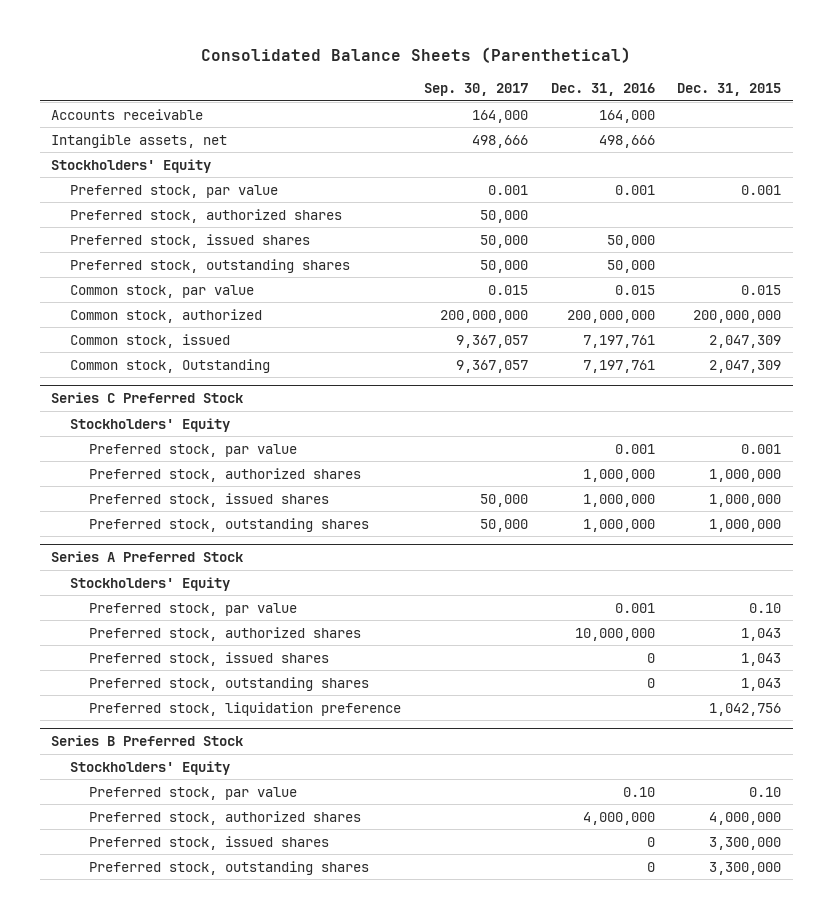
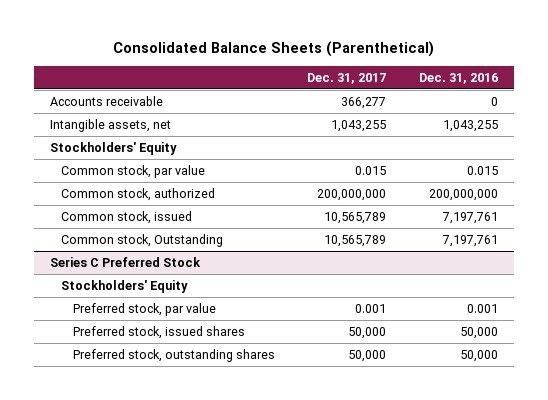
[423,83,528,97] Sep. 30, 2017 -> none
[677,83,782,97] Dec. 31, 2015 -> none
none -> [307,72,387,84] Dec. 31, 2017
[598,109,655,123] 164,000 -> [490,96,498,106] 0
[598,134,655,148] 498,666 -> [442,119,498,132] 1,043,255
[69,184,278,198] Preferred stock, par value -> none
[69,208,342,223] Preferred stock, authorized shares -> none
[69,233,310,248] Preferred stock, issued shares -> none
[69,258,350,273] Preferred stock, outstanding shares -> none
[88,467,361,482] Preferred stock, authorized shares -> none
[51,551,244,563] Series A Preferred Stock -> none
[69,576,230,591] Stockholders' Equity -> none
[88,602,297,616] Preferred stock, par value -> none
[88,626,361,641] Preferred stock, authorized shares -> none
[88,651,329,666] Preferred stock, issued shares -> none
[88,676,369,691] Preferred stock, outstanding shares -> none
[88,701,401,716] Preferred stock, liquidation preference -> none
[51,735,244,747] Series B Preferred Stock -> none
[69,760,230,775] Stockholders' Equity -> none
[88,786,297,800] Preferred stock, par value -> none
[88,810,361,825] Preferred stock, authorized shares -> none
[88,835,329,850] Preferred stock, issued shares -> none
[88,860,369,875] Preferred stock, outstanding shares -> none
[582,493,655,507] 1,000,000 -> [459,326,498,339] 50,000
[582,518,655,532] 1,000,000 -> [459,349,498,362] 50,000

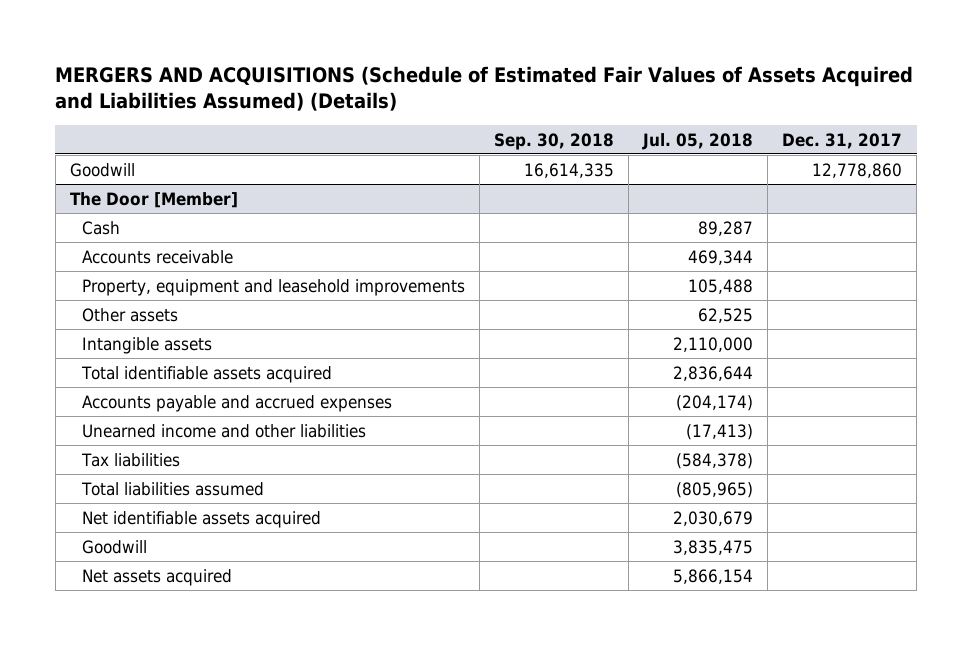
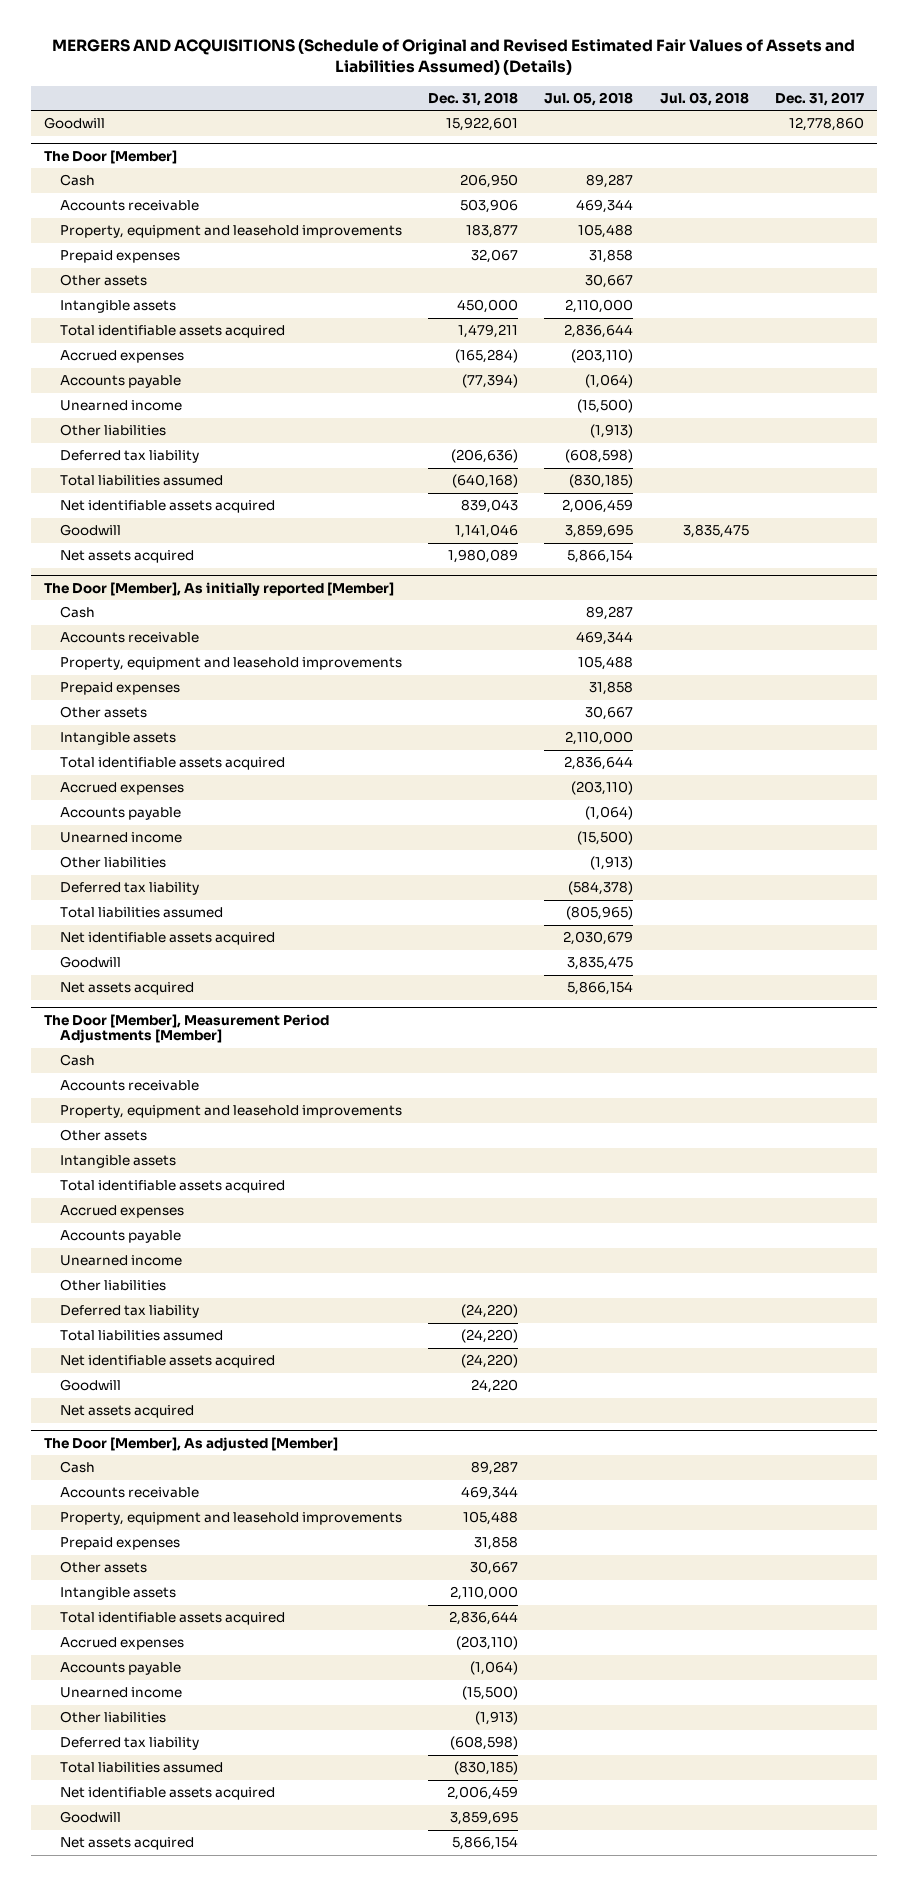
[55,65,914,111] MERGERS AND ACQUISITIONS (Schedule of Estimated Fair Values of Assets Acquired and Liabilities Assumed) (Details) -> [51,38,855,76] MERGERS AND ACQUISITIONS (Schedule of Original and Revised Estimated Fair Values of Assets and Liabilities Assumed) (Details)
[494,132,615,150] Sep. 30, 2018 -> none
none -> [428,91,519,106] Dec. 31, 2018
none -> [659,91,749,106] Jul. 03, 2018
none -> [59,250,180,264] Prepaid expenses
[698,307,754,323] 62,525 -> [585,274,634,289] 30,667
none -> [59,350,184,364] Accrued expenses
[81,394,392,412] Accounts payable and accrued expenses -> [59,375,181,389] Accounts payable
[676,394,754,411] (204,174) -> [585,374,634,389] (1,064)
none -> [59,400,182,412] Unearned income
[81,423,366,438] Unearned income and other liabilities -> [59,424,166,437] Other liabilities
[686,423,754,440] (17,413) -> [590,424,634,439] (1,913)
[80,452,180,467] Tax liabilities -> [59,450,199,464] Deferred tax liability
[676,452,754,469] (584,378) -> [565,449,634,464] (608,598)
none -> [59,475,223,487] Total liabilities assumed
none -> [59,500,275,514] Net identifiable assets acquired
none -> [59,524,121,537] Goodwill
none -> [59,550,194,564] Net assets acquired
none -> [43,581,394,596] The Door [Member], As initially reported [Member]
none -> [59,606,95,619] Cash
none -> [59,632,199,644] Accounts receivable
none -> [59,657,402,671] Property, equipment and leasehold improvements
none -> [59,682,180,696] Prepaid expenses
none -> [59,706,147,719] Other assets
none -> [59,732,176,746] Intangible assets
none -> [59,757,285,771] Total identifiable assets acquired
none -> [59,782,184,796] Accrued expenses
none -> [59,807,181,821] Accounts payable
none -> [59,832,182,844] Unearned income
none -> [59,856,166,869] Other liabilities
none -> [59,882,199,896] Deferred tax liability
none -> [43,1013,329,1044] The Door [Member], Measurement Period Adjustments [Member]
none -> [59,1054,95,1067] Cash
none -> [59,1080,199,1092] Accounts receivable
none -> [59,1105,402,1119] Property, equipment and leasehold improvements
none -> [59,1129,147,1142] Other assets
none -> [59,1155,176,1169] Intangible assets
none -> [59,1180,285,1194] Total identifiable assets acquired
none -> [59,1205,184,1219] Accrued expenses
none -> [59,1230,181,1244] Accounts payable
none -> [59,1255,182,1267] Unearned income
none -> [59,1279,166,1292] Other liabilities
none -> [59,1305,199,1319] Deferred tax liability
none -> [59,1330,223,1342] Total liabilities assumed
none -> [59,1355,275,1369] Net identifiable assets acquired
none -> [59,1379,121,1392] Goodwill
none -> [59,1405,194,1419] Net assets acquired
none -> [43,1436,338,1451] The Door [Member], As adjusted [Member]
none -> [59,1461,95,1474] Cash
none -> [59,1487,199,1499] Accounts receivable
none -> [59,1512,402,1526] Property, equipment and leasehold improvements
none -> [59,1537,180,1551] Prepaid expenses
none -> [59,1561,147,1574] Other assets
none -> [59,1587,176,1601] Intangible assets
none -> [59,1612,285,1626] Total identifiable assets acquired
none -> [59,1637,184,1651] Accrued expenses
none -> [59,1662,181,1676] Accounts payable
none -> [59,1687,182,1699] Unearned income
none -> [59,1711,166,1724] Other liabilities
none -> [59,1737,199,1751] Deferred tax liability
none -> [59,1762,223,1774] Total liabilities assumed
none -> [59,1787,275,1801] Net identifiable assets acquired
none -> [59,1811,121,1824] Goodwill
none -> [59,1837,194,1851] Net assets acquired

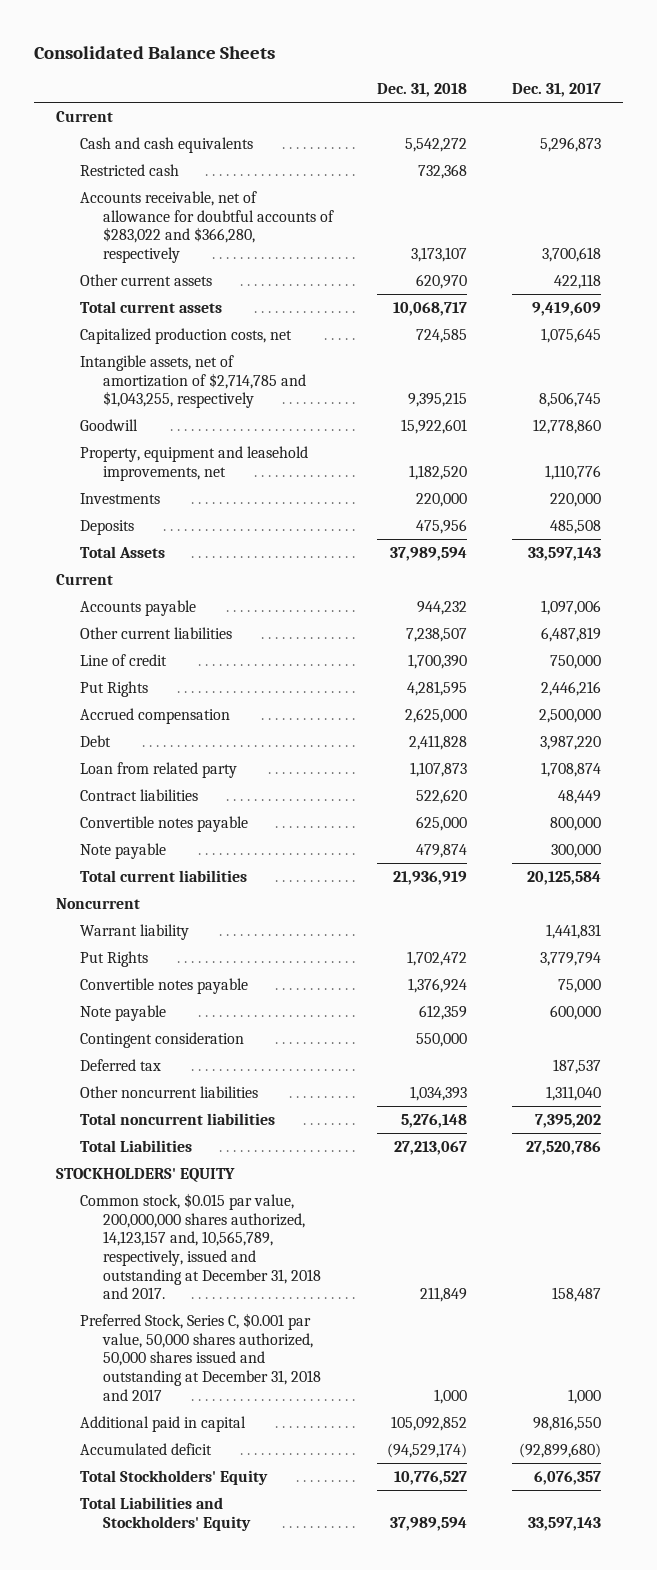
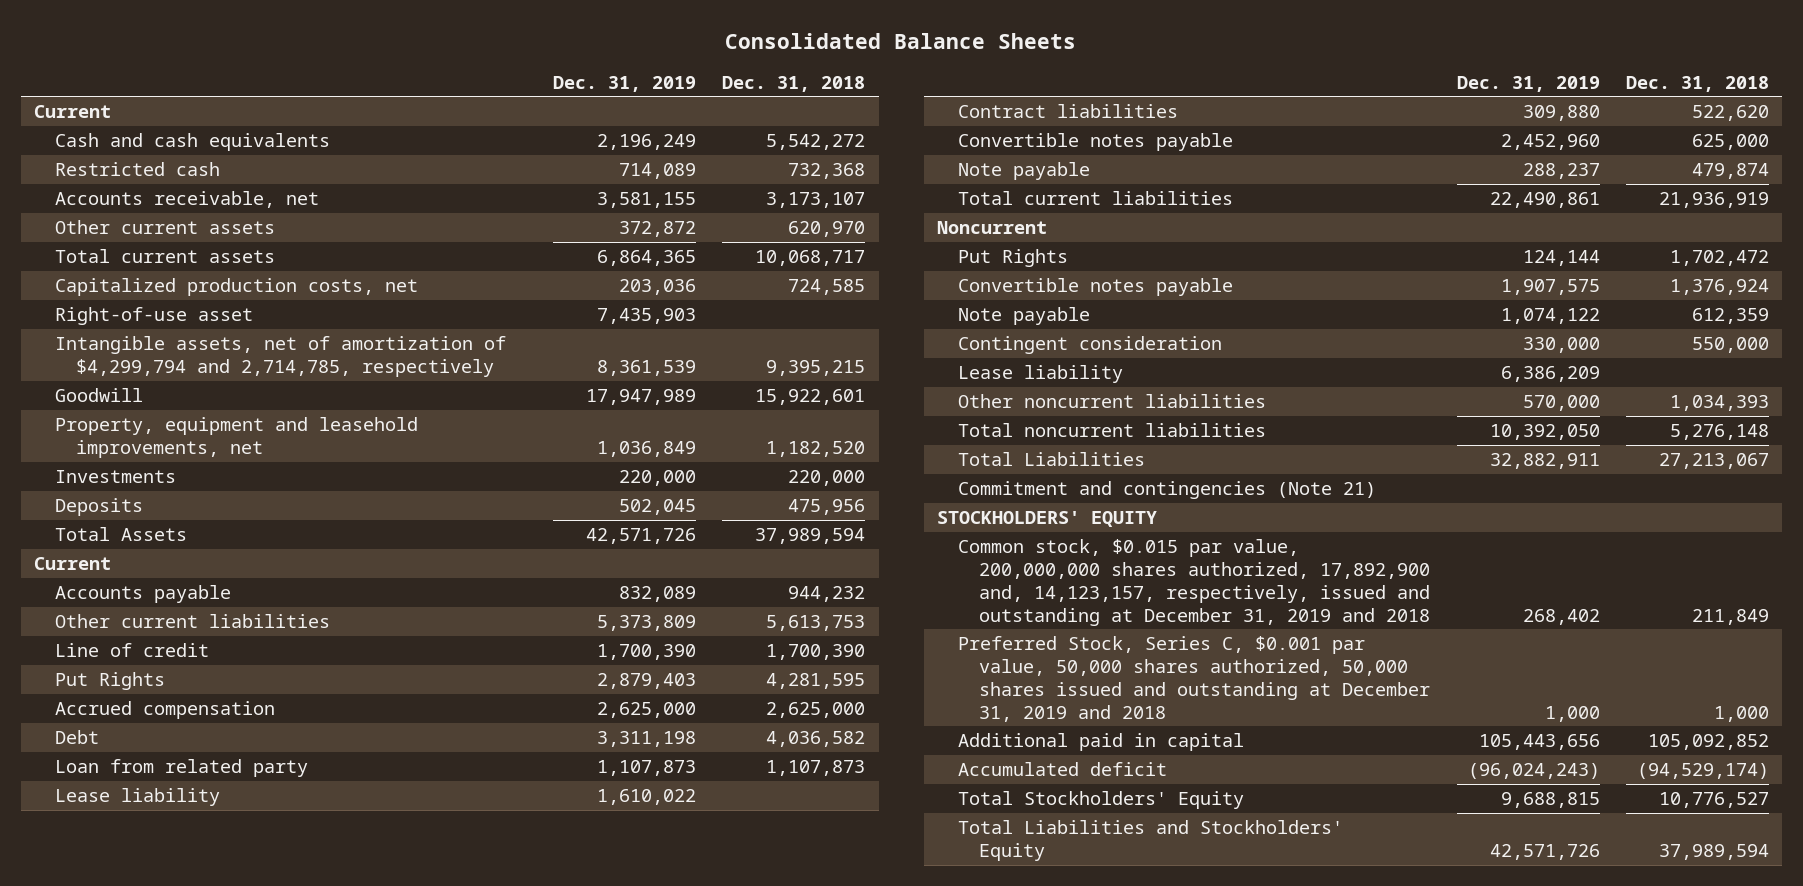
[511,82,601,97] Dec. 31, 2017 -> none
none -> [553,75,697,92] Dec. 31, 2019
[79,190,334,263] Accounts receivable, net of allowance for doubtful accounts of $283,022 and $366,280, respectively -> [55,190,320,208] Accounts receivable, net
none -> [55,306,254,325] Right-of-use asset
[79,354,306,409] Intangible assets, net of amortization of $2,714,785 and $1,043,255, respectively -> [55,335,507,377] Intangible assets, net of amortization of $4,299,794 and 2,714,785, respectively
[406,627,468,642] 7,238,507 -> [766,614,866,631] 5,613,753
[409,734,468,750] 2,411,828 -> [766,730,866,747] 4,036,582
none -> [55,787,221,806] Lease liability
[79,923,189,940] Warrant liability -> none
[79,1058,161,1071] Deferred tax -> none
none -> [958,364,1124,383] Lease liability
none -> [958,480,1377,499] Commitment and contingencies (Note 21)
[79,1192,321,1300] Common stock, $0.015 par value, 200,000,000 shares authorized, 14,123,157 and, 10,565,789, respectively, issued and outstanding at December 31, 2018 and 2017. -> [958,538,1431,626] Common stock, $0.015 par value, 200,000,000 shares authorized, 17,892,900 and, 14,123,157, respectively, issued and outstanding at December 31, 2019 and 2018
[79,1312,321,1401] Preferred Stock, Series C, $0.001 par value, 50,000 shares authorized, 50,000 shares issued and outstanding at December 31, 2018 and 2017 -> [958,635,1431,722] Preferred Stock, Series C, $0.001 par value, 50,000 shares authorized, 50,000 shares issued and outstanding at December 31, 2019 and 2018

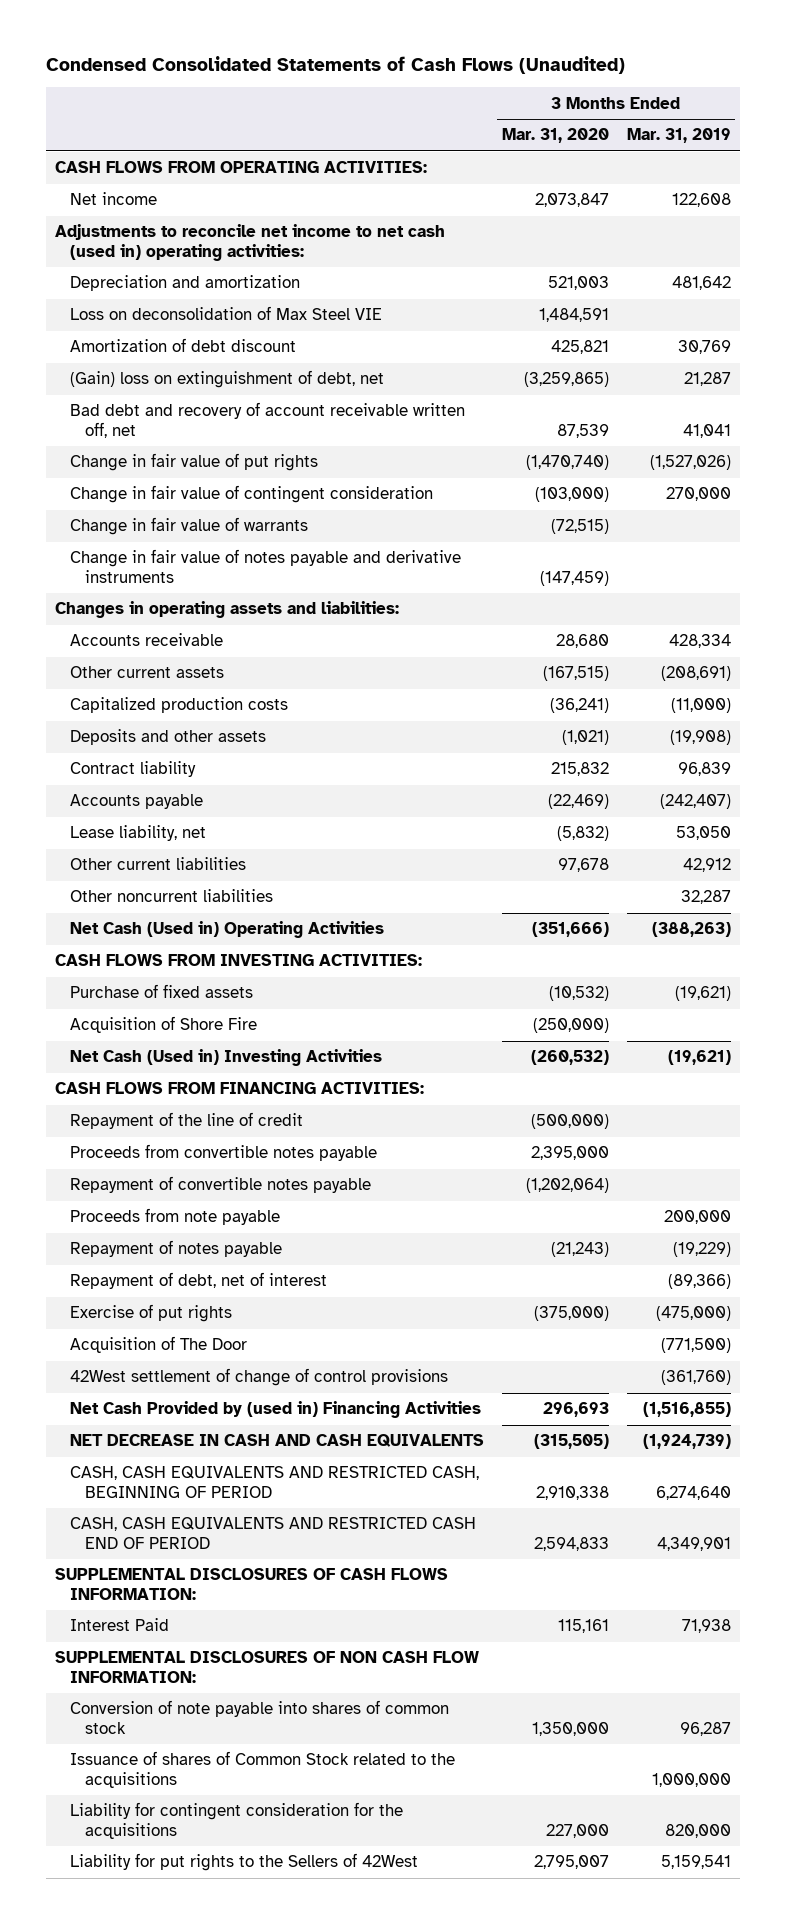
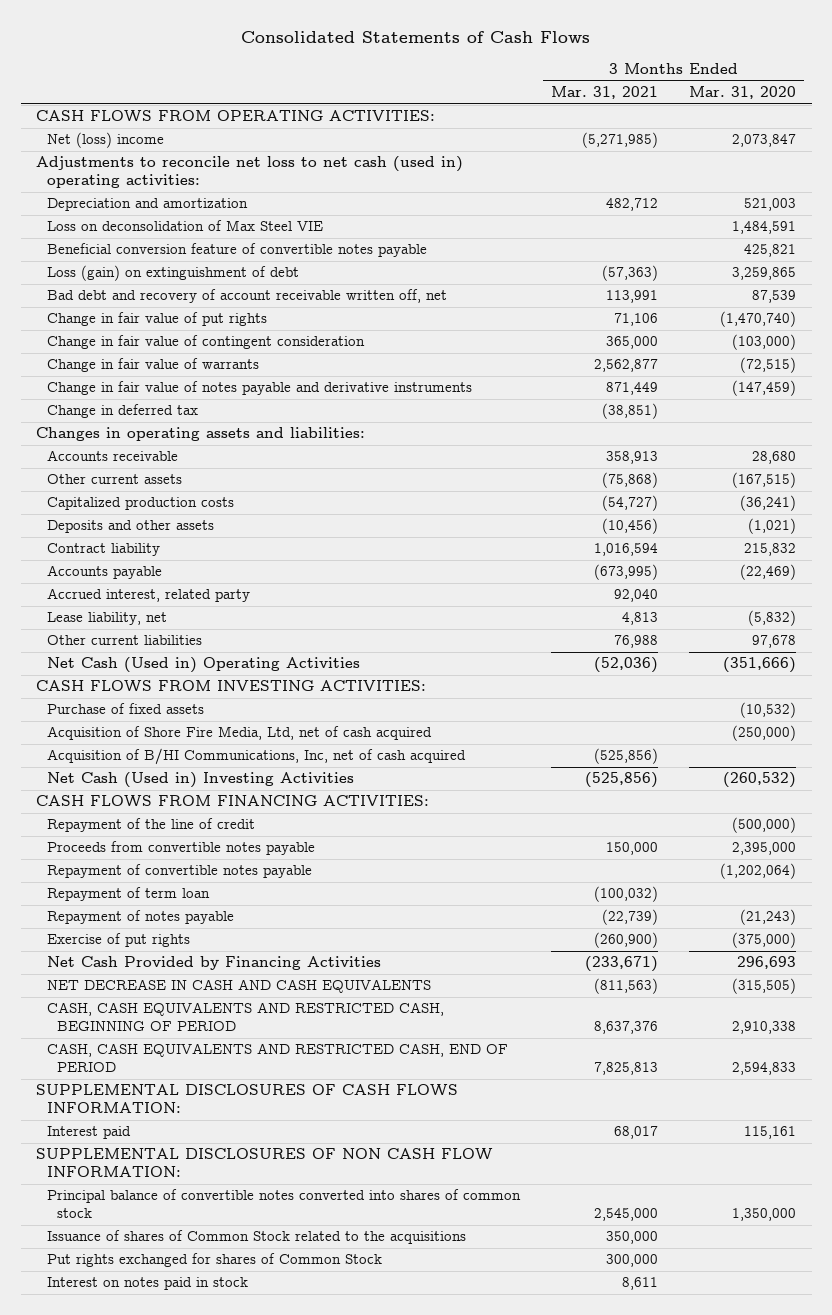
[45,56,625,75] Condensed Consolidated Statements of Cash Flows (Unaudited) -> [241,31,591,44] Consolidated Statements of Cash Flows
[626,128,731,144] Mar. 31, 2019 -> none
none -> [550,86,658,100] Mar. 31, 2021
[69,192,157,206] Net income -> [46,132,164,149] Net (loss) income
[54,224,445,262] Adjustments to reconcile net income to net cash (used in) operating activities: -> [36,156,464,189] Adjustments to reconcile net loss to net cash (used in) operating activities:
[69,338,296,353] Amortization of debt discount -> [46,243,427,258] Beneficial conversion feature of convertible notes payable
[69,370,384,389] (Gain) loss on extinguishment of debt, net -> [46,265,299,282] Loss (gain) on extinguishment of debt
[523,372,609,388] (3,259,865) -> [732,267,797,281] 3,259,865
none -> [46,404,198,419] Change in deferred tax
none -> [46,588,250,603] Accrued interest, related party
[69,889,273,903] Other noncurrent liabilities -> none
[69,1016,257,1034] Acquisition of Shore Fire -> none
none -> [46,726,432,741] Acquisition of Shore Fire Media, Ltd, net of cash acquired
none -> [46,748,466,766] Acquisition of B/HI Communications, Inc, net of cash acquired
[69,1208,280,1226] Proceeds from note payable -> none
none -> [46,887,210,902] Repayment of term loan
[69,1272,327,1290] Repayment of debt, net of interest -> none
[69,1336,247,1354] Acquisition of The Door -> none
[69,1368,448,1387] 42West settlement of change of control provisions -> none
[69,1401,481,1419] Net Cash Provided by (used in) Financing Activities -> [46,956,381,971] Net Cash Provided by Financing Activities
[69,1517,476,1550] CASH, CASH EQUIVALENTS AND RESTRICTED CASH END OF PERIOD -> [46,1043,508,1073] CASH, CASH EQUIVALENTS AND RESTRICTED CASH, END OF PERIOD
[69,1618,169,1632] Interest Paid -> [46,1126,131,1140] Interest paid
[69,1700,449,1735] Conversion of note payable into shares of common stock -> [46,1189,521,1219] Principal balance of convertible notes converted into shares of common stock
[69,1802,403,1840] Liability for contingent consideration for the acquisitions -> none
[69,1853,418,1872] Liability for put rights to the Sellers of 42West -> none
none -> [46,1253,382,1268] Put rights exchanged for shares of Common Stock
none -> [46,1277,248,1291] Interest on notes paid in stock

